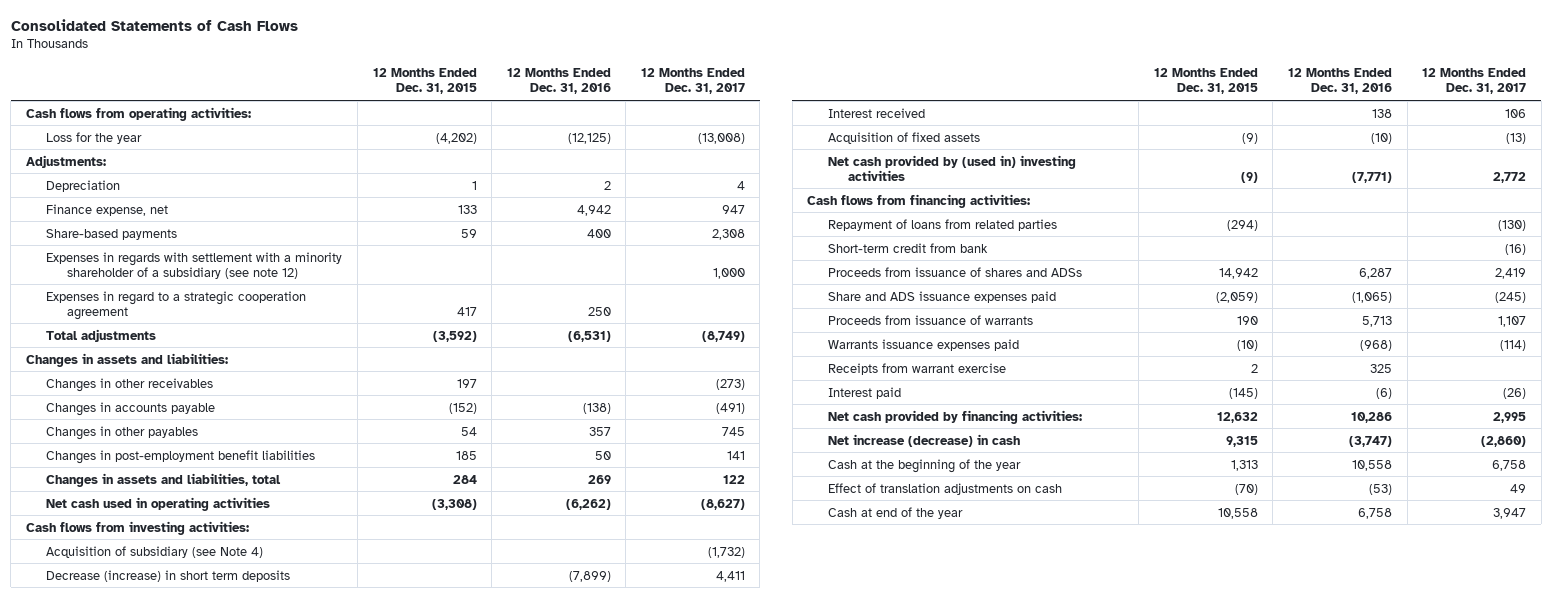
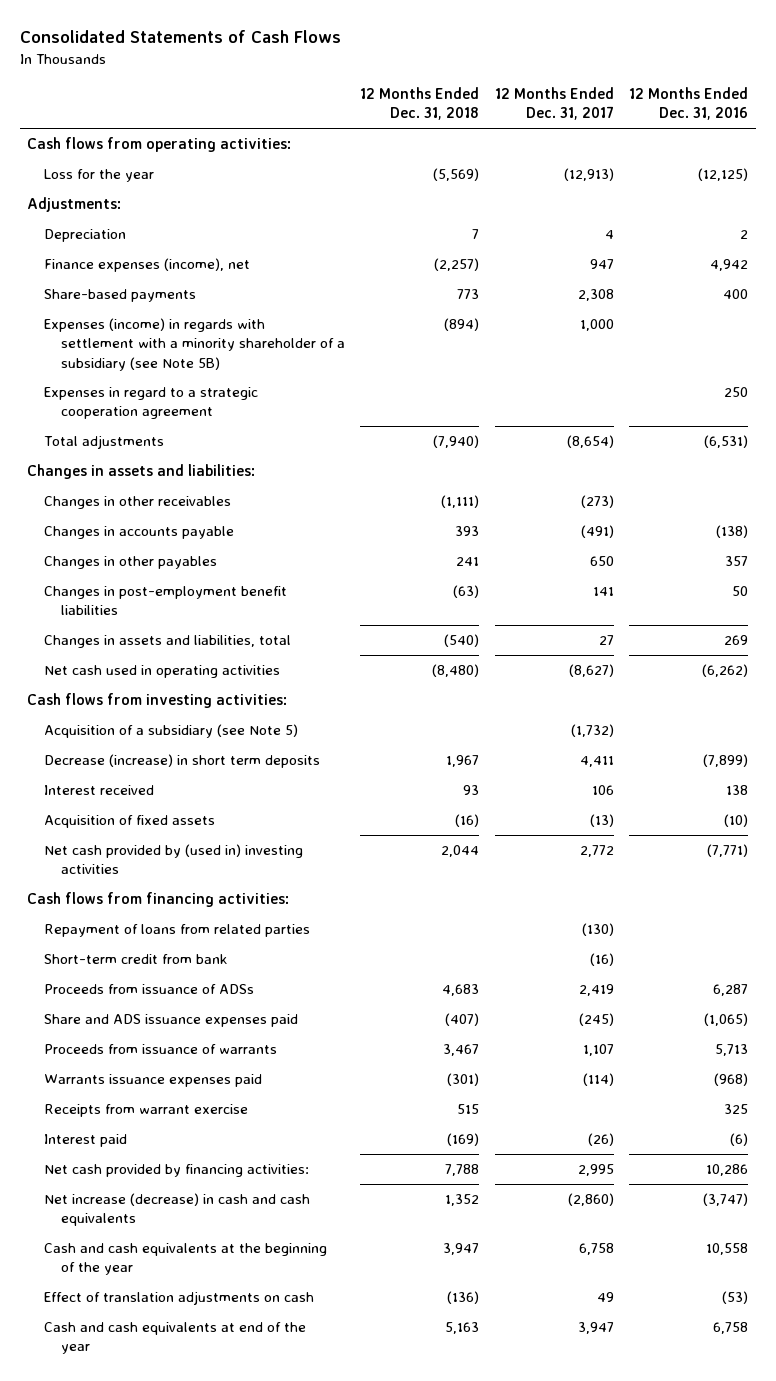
[372,68,477,95] 12 Months Ended Dec. 31, 2015 -> none
none -> [360,87,480,121] 12 Months Ended Dec. 31, 2018
[697,132,745,144] (13,008) -> [563,168,614,182] (12,913)
[46,203,169,216] Finance expense, net -> [44,258,251,273] Finance expenses (income), net
[46,251,343,279] Expenses in regards with settlement with a minority shareholder of a subsidiary (see note 12) -> [44,318,345,371] Expenses (income) in regards with settlement with a minority shareholder of a subsidiary (see Note 5B)
[701,330,745,342] (8,749) -> [566,435,614,449] (8,654)
[721,426,745,436] 745 -> [589,556,614,567] 650
[722,474,745,484] 122 -> [598,635,614,646] 27
[46,545,264,558] Acquisition of subsidiary (see Note 4) -> [44,724,299,739] Acquisition of a subsidiary (see Note 5)
[827,266,1082,277] Proceeds from issuance of shares and ADSs -> [44,984,255,995] Proceeds from issuance of ADSs
[827,433,1020,447] Net increase (decrease) in cash -> [44,1193,311,1227] Net increase (decrease) in cash and cash equivalents
[827,458,1021,473] Cash at the beginning of the year -> [44,1243,328,1276] Cash and cash equivalents at the beginning of the year
[827,506,963,519] Cash at end of the year -> [44,1322,307,1355] Cash and cash equivalents at end of the year

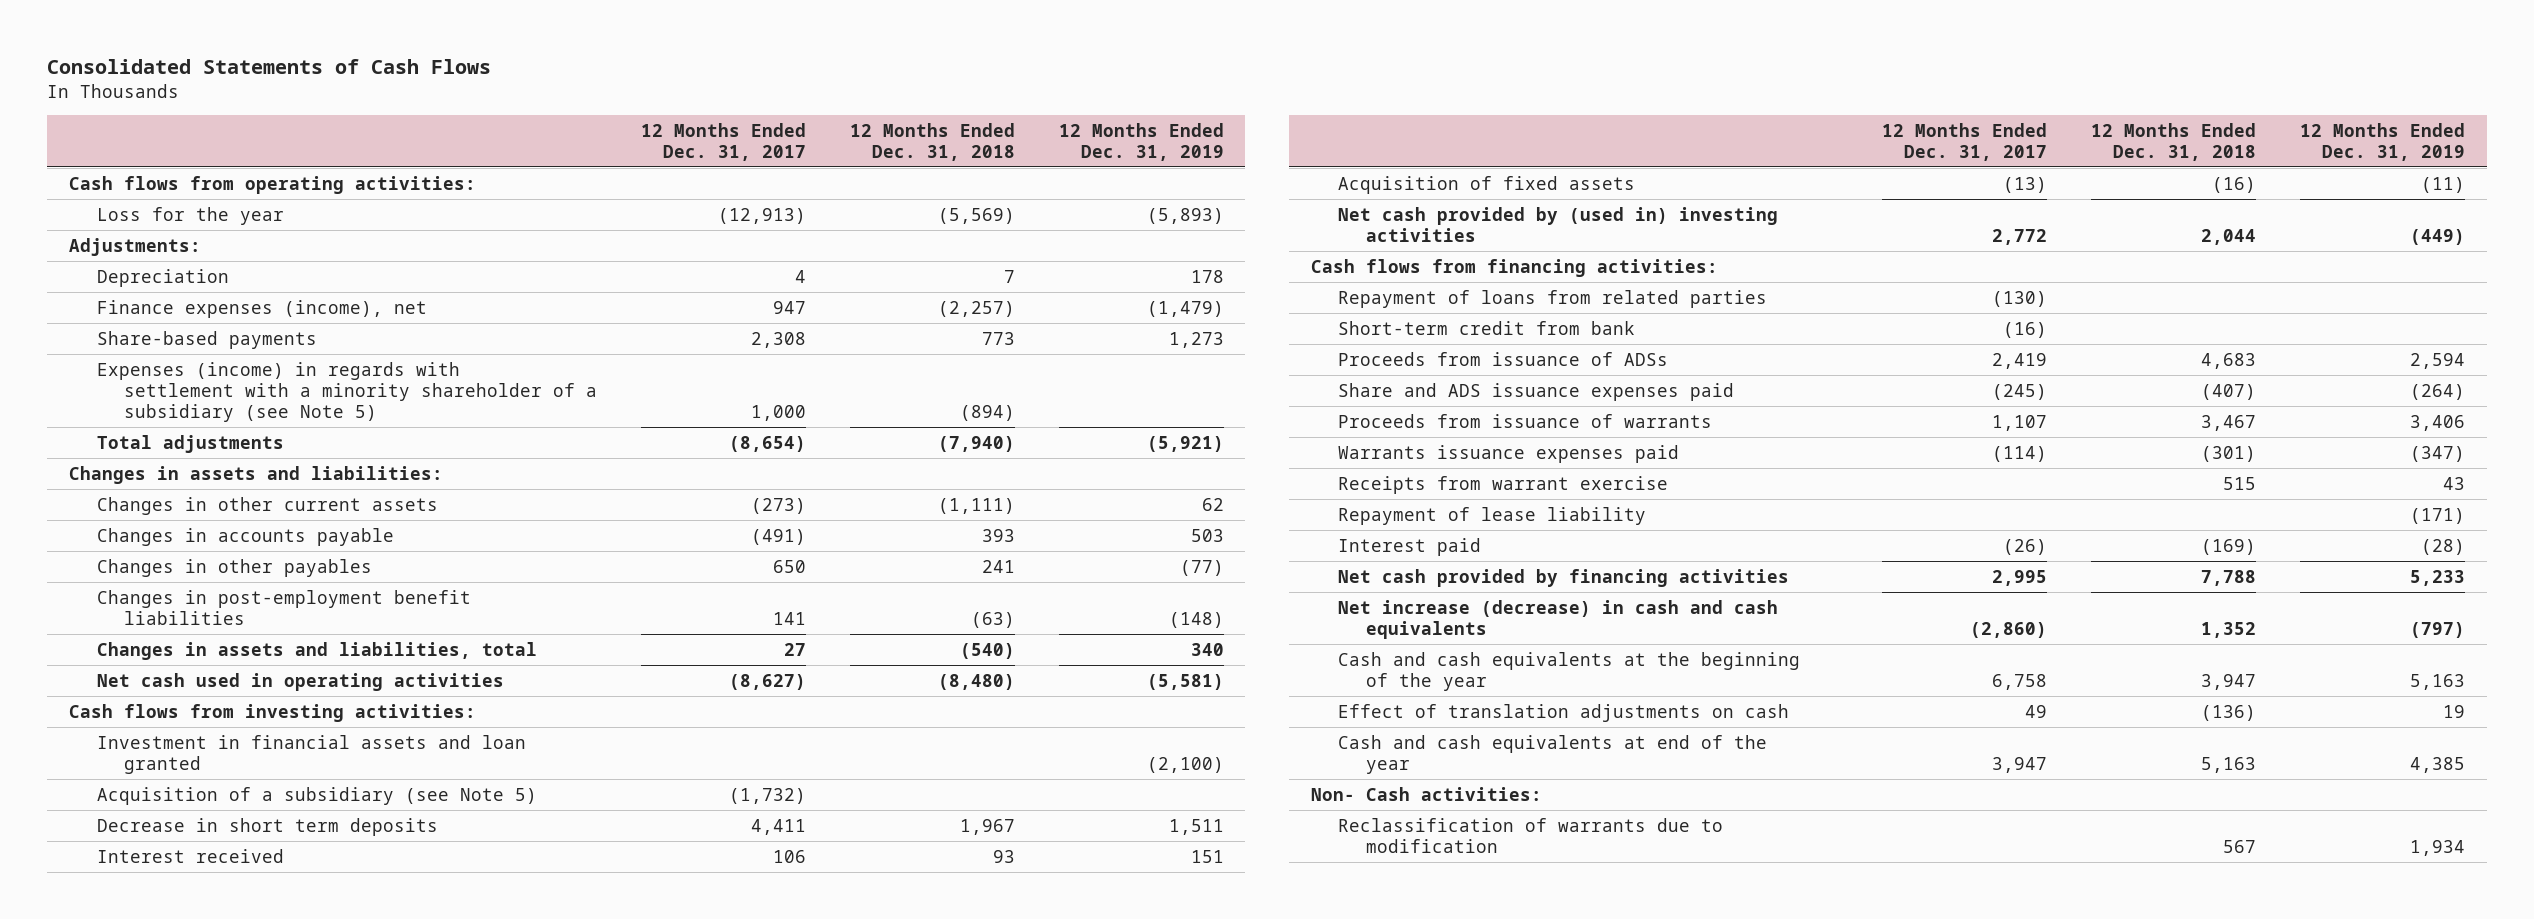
[629,87,749,121] 12 Months Ended Dec. 31, 2016 -> none
none -> [1058,122,1224,161] 12 Months Ended Dec. 31, 2019
[44,387,259,420] Expenses in regard to a strategic cooperation agreement -> none
[44,318,345,371] Expenses (income) in regards with settlement with a minority shareholder of a subsidiary (see Note 5B) -> [96,361,598,422] Expenses (income) in regards with settlement with a minority shareholder of a subsidiary (see Note 5)
[44,496,232,510] Changes in other receivables -> [96,496,438,515] Changes in other current assets
none -> [96,734,526,774] Investment in financial assets and loan granted
[44,754,321,769] Decrease (increase) in short term deposits -> [96,817,438,836] Decrease in short term deposits
none -> [1338,506,1647,525] Repayment of lease liability
[44,1164,310,1178] Net cash provided by financing activities: -> [1338,568,1790,587] Net cash provided by financing activities
none -> [1310,786,1542,801] Non- Cash activities:
none -> [1338,817,1724,853] Reclassification of warrants due to modification

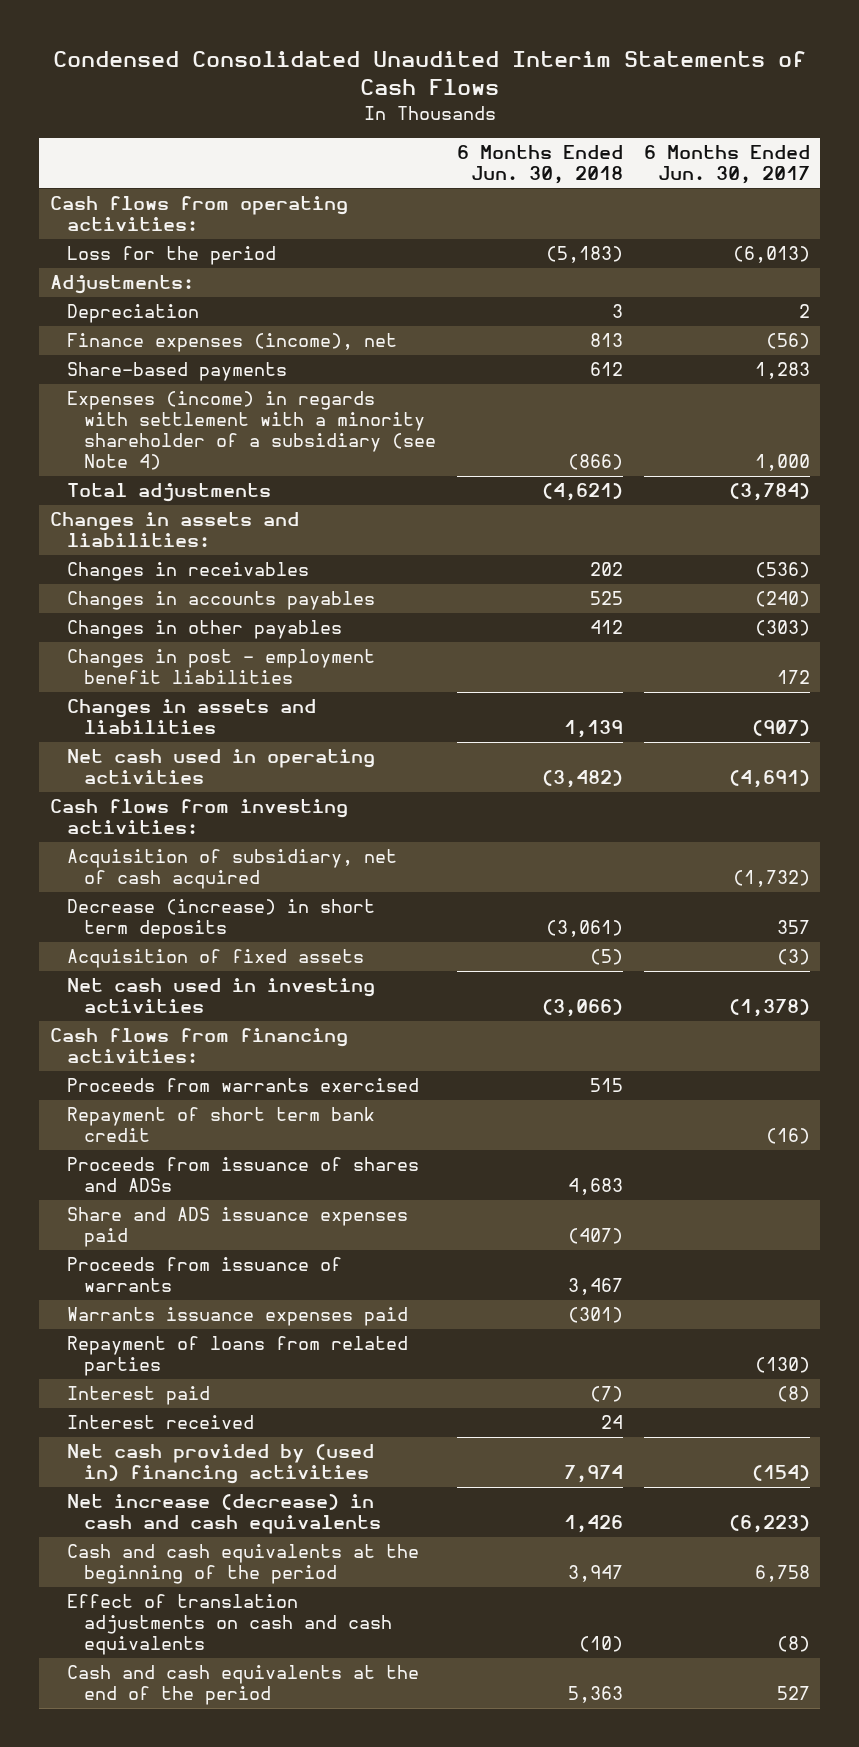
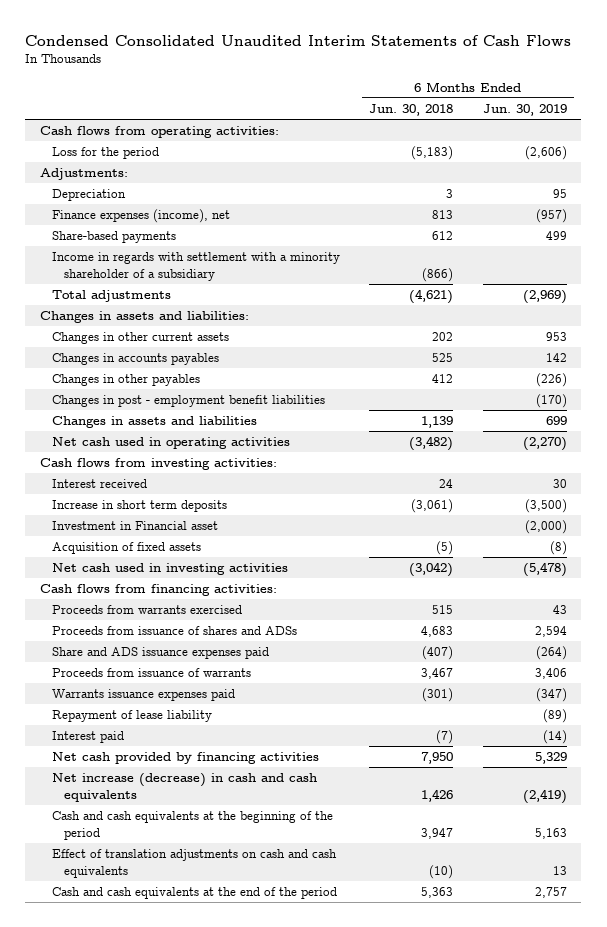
[643,145,810,185] 6 Months Ended Jun. 30, 2017 -> none
none -> [482,104,567,117] Jun. 30, 2019
[66,391,437,470] Expenses (income) in regards with settlement with a minority shareholder of a subsidiary (see Note 4) -> [51,252,340,281] Income in regards with settlement with a minority shareholder of a subsidiary
[66,562,309,582] Changes in receivables -> none
none -> [51,332,229,345] Changes in other current assets
[66,849,397,890] Acquisition of subsidiary, net of cash acquired -> none
[66,1415,254,1430] Interest received -> [51,479,147,489] Interest received
[66,899,375,940] Decrease (increase) in short term deposits -> [51,500,227,513] Increase in short term deposits
none -> [51,521,218,531] Investment in Financial asset
[541,999,623,1018] (3,066) -> [409,562,454,578] (3,042)
[66,1107,375,1143] Repayment of short term bank credit -> none
[66,1336,408,1377] Repayment of loans from related parties -> none
none -> [51,710,212,723] Repayment of lease liability
[66,1444,374,1485] Net cash provided by (used in) financing activities -> [51,752,319,765] Net cash provided by financing activities
[563,1465,623,1484] 7,974 -> [421,752,454,765] 7,950

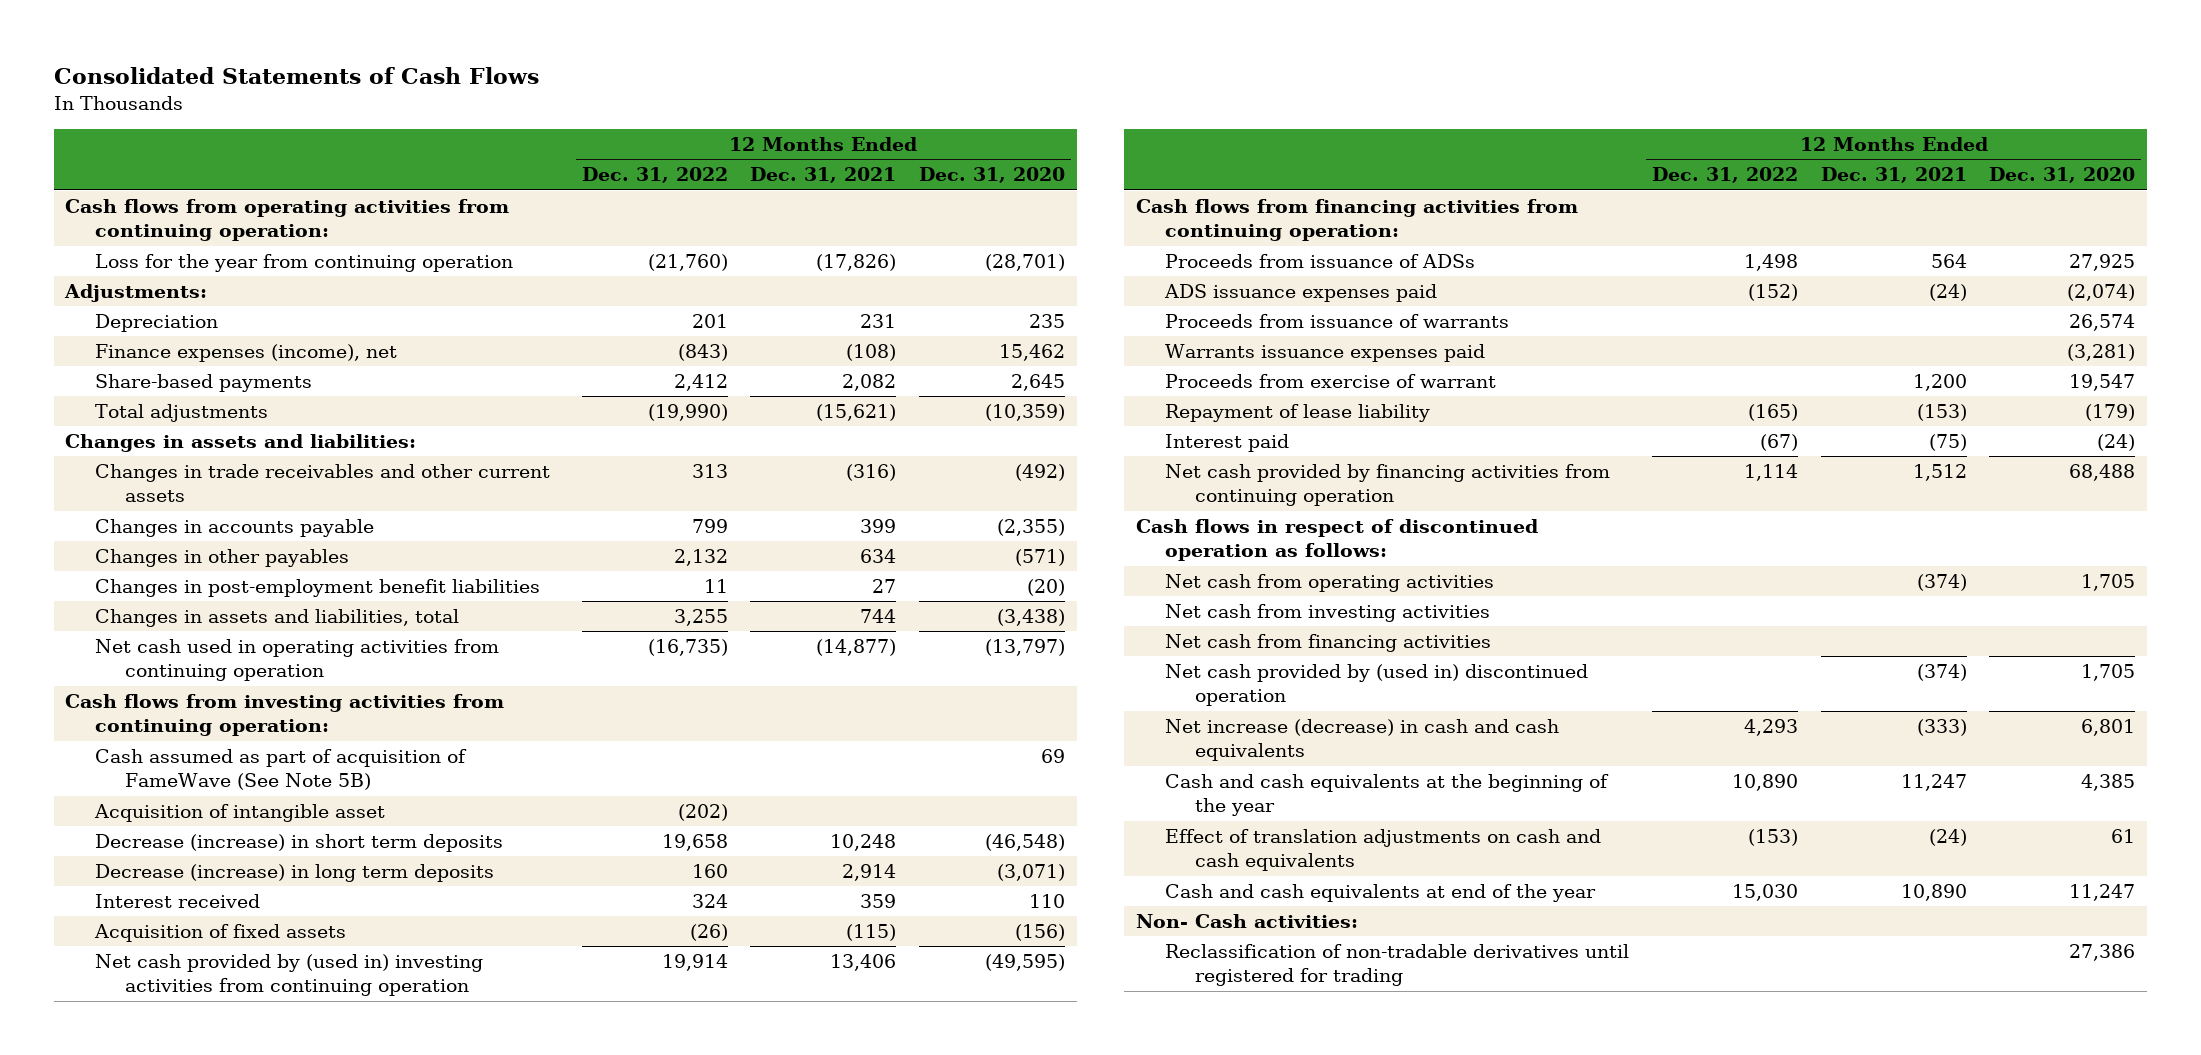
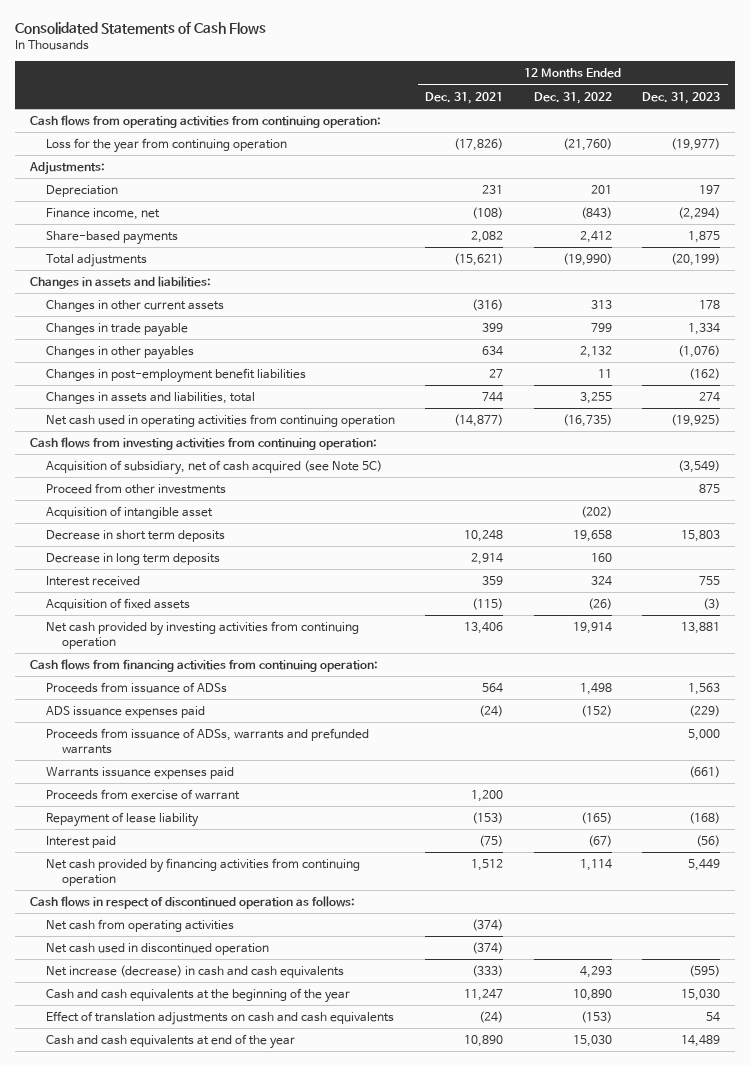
[919,167,1066,184] Dec. 31, 2020 -> none
none -> [642,91,721,104] Dec. 31, 2023
[94,344,397,363] Finance expenses (income), net -> [45,207,160,220] Finance income, net
[94,464,550,503] Changes in trade receivables and other current assets -> [45,299,224,312] Changes in other current assets
[94,519,374,538] Changes in accounts payable -> [45,322,188,337] Changes in trade payable
[94,749,467,791] Cash assumed as part of acquisition of FameWave (See Note 5B) -> [45,459,382,475] Acquisition of subsidiary, net of cash acquired (see Note 5C)
none -> [45,482,226,494] Proceed from other investments
[94,834,503,853] Decrease (increase) in short term deposits -> [45,529,225,542] Decrease in short term deposits
[94,864,494,883] Decrease (increase) in long term deposits -> [45,552,220,565] Decrease in long term deposits
[94,954,483,997] Net cash provided by (used in) investing activities from continuing operation -> [45,620,359,649] Net cash provided by investing activities from continuing operation
[1165,314,1510,329] Proceeds from issuance of warrants -> [45,727,369,754] Proceeds from issuance of ADSs, warrants and prefunded warrants
[1165,604,1491,623] Net cash from investing activities -> none
[1165,634,1492,653] Net cash from financing activities -> none
[1165,664,1589,707] Net cash provided by (used in) discontinued operation -> [45,942,269,955] Net cash used in discontinued operation
[1135,914,1358,929] Non- Cash activities: -> none
[1165,944,1630,987] Reclassification of non-tradable derivatives until registered for trading -> none

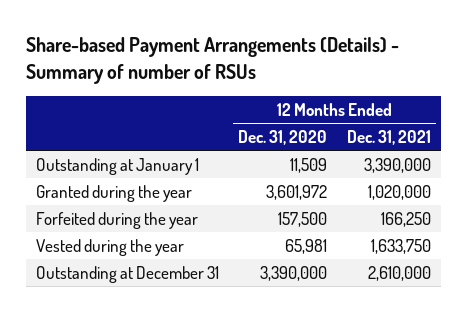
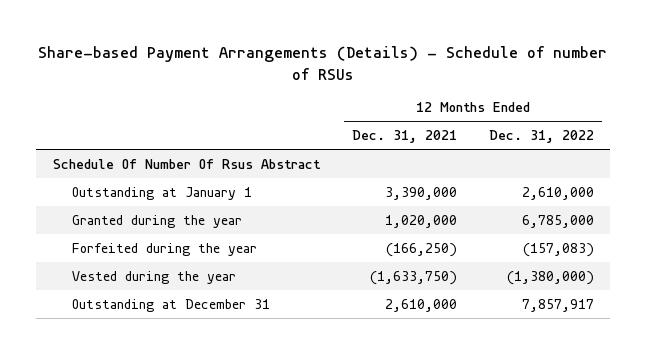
[25,37,399,84] Share-based Payment Arrangements (Details) - Summary of number of RSUs -> [38,46,608,80] Share-based Payment Arrangements (Details) - Schedule of number of RSUs
[238,129,328,145] Dec. 31, 2020 -> none
none -> [489,130,595,144] Dec. 31, 2022
none -> [52,158,321,169] Schedule Of Number Of Rsus Abstract
[380,211,431,227] 166,250 -> [385,242,457,257] (166,250)
[370,238,431,254] 1,633,750 -> [369,270,457,285] (1,633,750)

